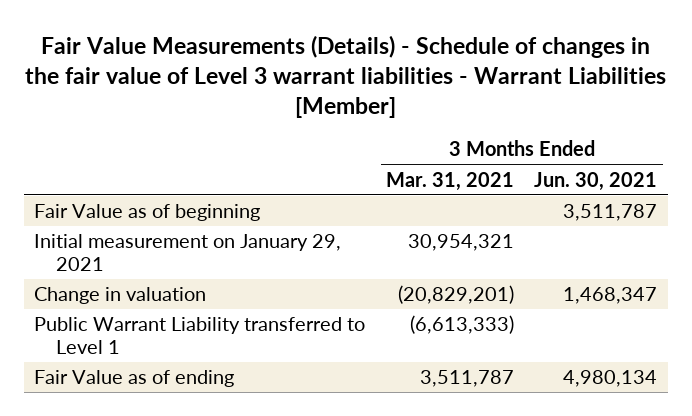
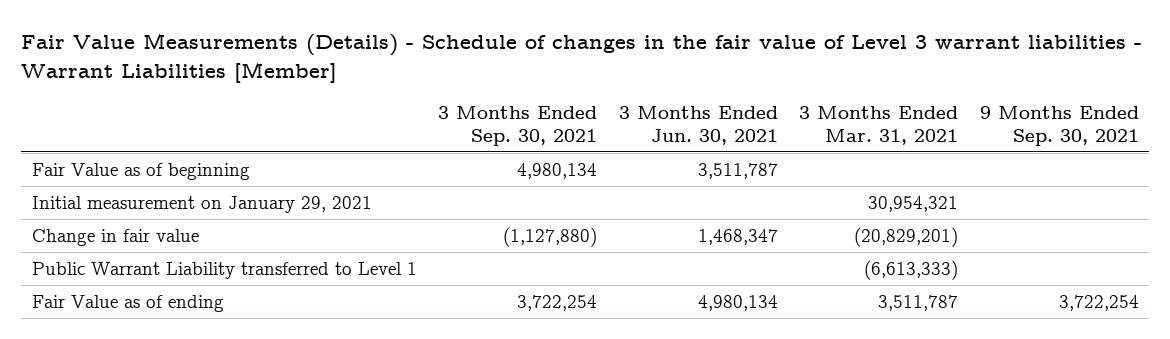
none -> [438,105,598,146] 3 Months Ended Sep. 30, 2021
none -> [979,105,1139,146] 9 Months Ended Sep. 30, 2021
[34,287,207,305] Change in valuation -> [31,228,199,246] Change in fair value

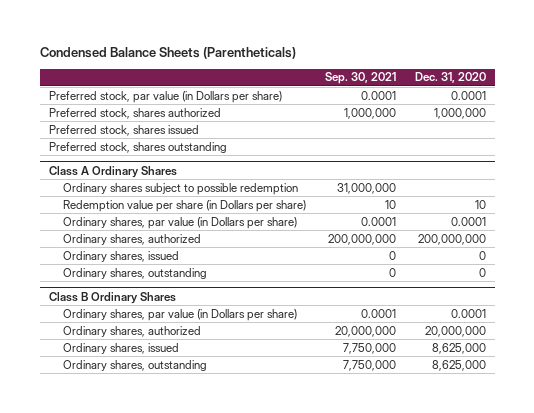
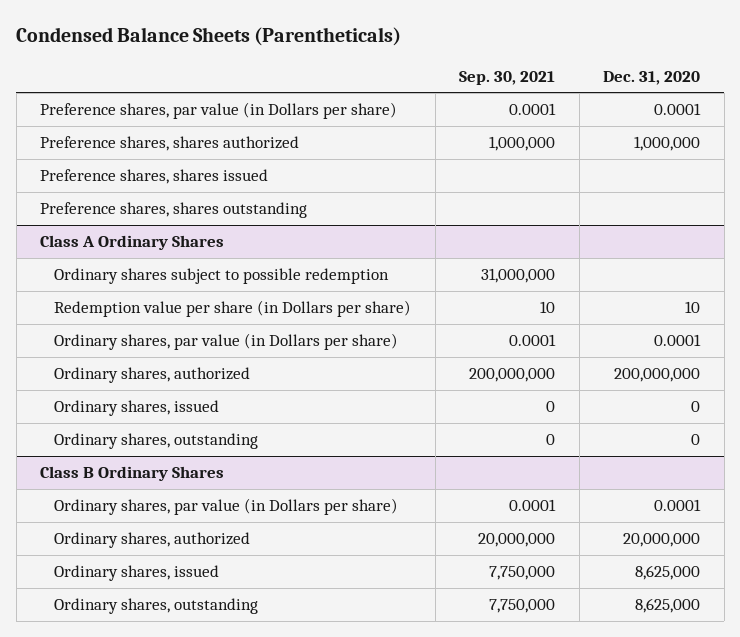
[48,90,282,103] Preferred stock, par value (in Dollars per share) -> [40,102,398,120] Preference shares, par value (in Dollars per share)
[48,107,221,119] Preferred stock, shares authorized -> [40,136,300,152] Preference shares, shares authorized
[48,124,199,136] Preferred stock, shares issued -> [40,169,269,185] Preference shares, shares issued
[48,141,227,153] Preferred stock, shares outstanding -> [40,202,308,219] Preference shares, shares outstanding

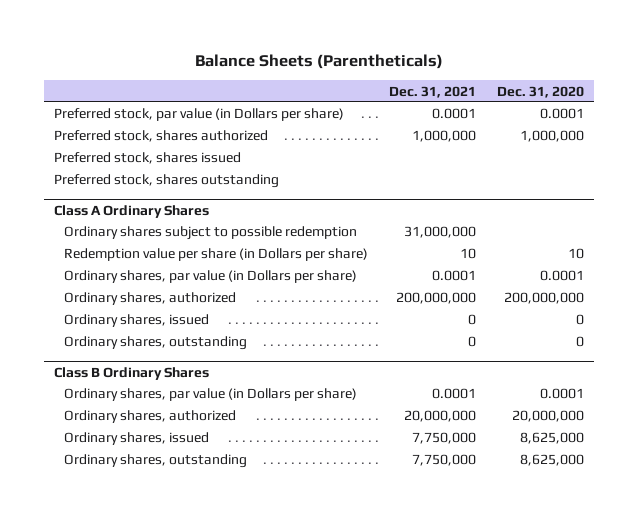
[16,27,402,47] Condensed Balance Sheets (Parentheticals) -> [195,54,444,70] Balance Sheets (Parentheticals)
[459,70,556,85] Sep. 30, 2021 -> none
none -> [389,85,477,98] Dec. 31, 2021
[40,102,398,120] Preference shares, par value (in Dollars per share) -> [54,108,345,122] Preferred stock, par value (in Dollars per share)
[40,136,300,152] Preference shares, shares authorized -> [54,130,269,143] Preferred stock, shares authorized
[40,169,269,185] Preference shares, shares issued -> [54,152,242,165] Preferred stock, shares issued
[40,202,308,219] Preference shares, shares outstanding -> [54,174,280,189] Preferred stock, shares outstanding

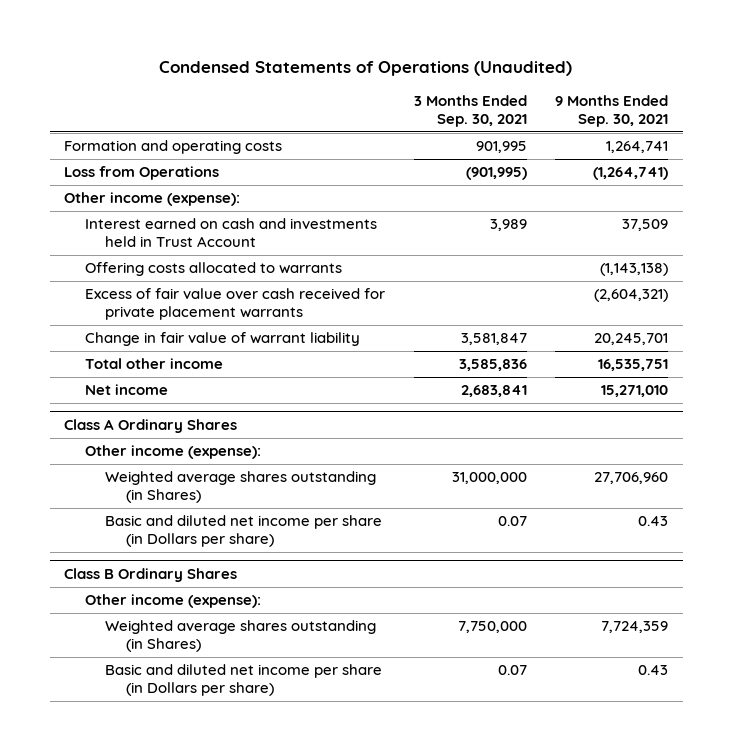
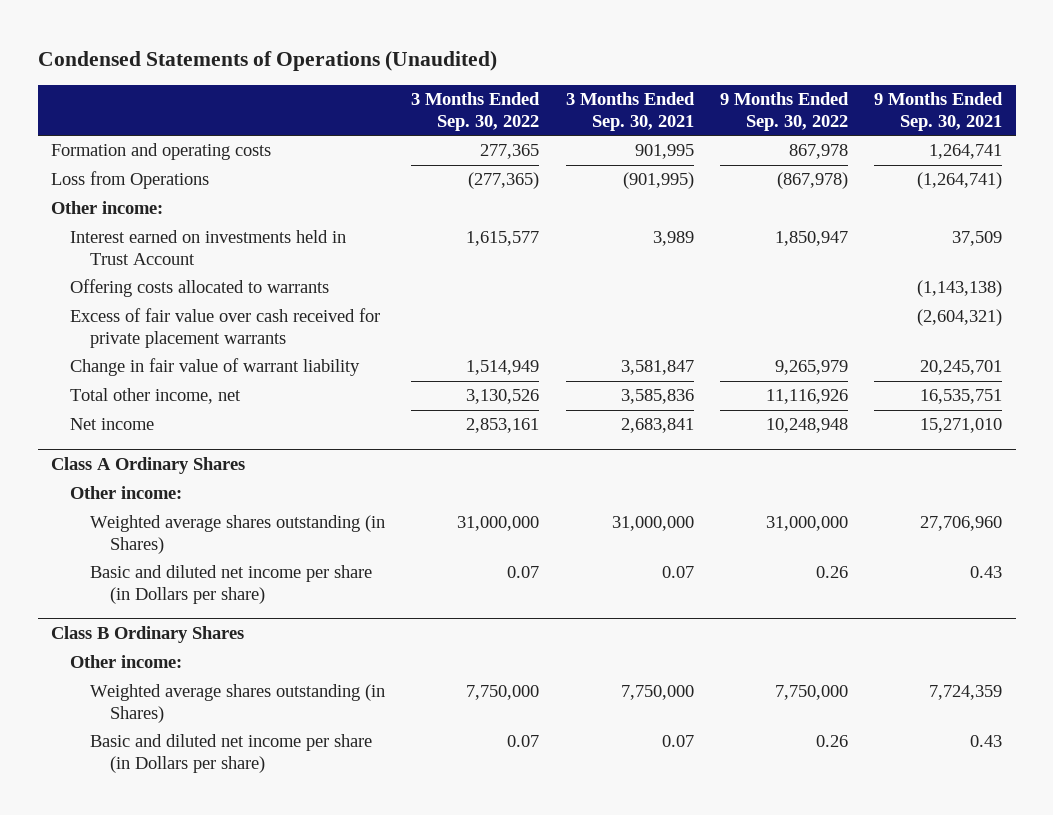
none -> [411,92,541,131] 3 Months Ended Sep. 30, 2022
none -> [720,92,850,131] 9 Months Ended Sep. 30, 2022
[64,192,241,207] Other income (expense): -> [50,201,163,215] Other income:
[84,218,377,248] Interest earned on cash and investments held in Trust Account -> [70,230,347,265] Interest earned on investments held in Trust Account
[84,358,223,370] Total other income -> [70,388,242,405] Total other income, net
[84,445,261,460] Other income (expense): -> [70,486,183,500] Other income:
[84,594,261,609] Other income (expense): -> [70,655,183,669] Other income:

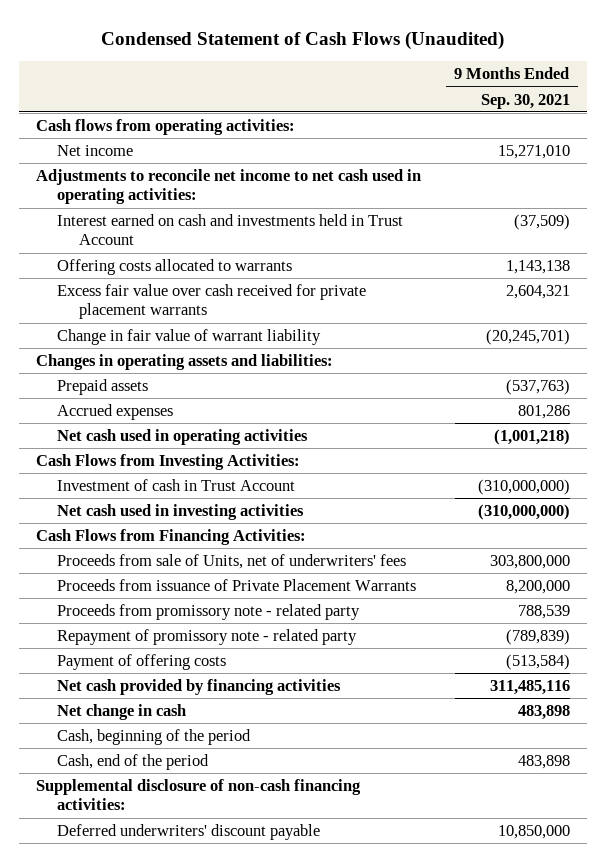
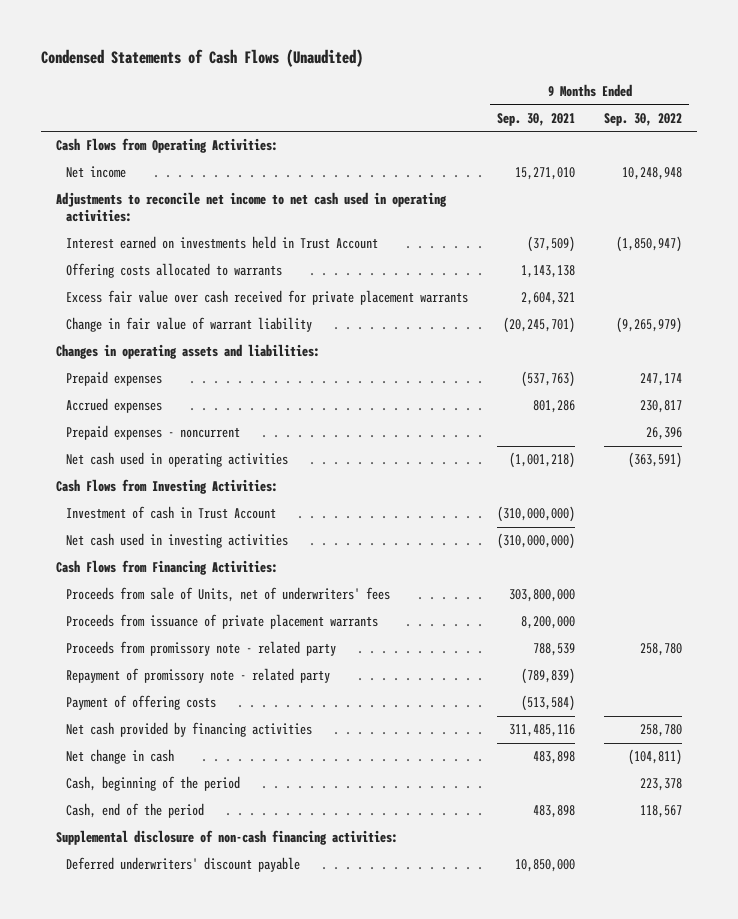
[100,30,504,50] Condensed Statement of Cash Flows (Unaudited) -> [41,49,364,68] Condensed Statements of Cash Flows (Unaudited)
none -> [604,112,683,126] Sep. 30, 2022
[35,119,295,136] Cash flows from operating activities: -> [55,138,278,154] Cash Flows from Operating Activities:
[57,214,404,246] Interest earned on cash and investments held in Trust Account -> [65,236,378,250] Interest earned on investments held in Trust Account
[57,379,149,396] Prepaid assets -> [65,371,162,387] Prepaid expenses
none -> [65,425,240,441] Prepaid expenses - noncurrent
[57,579,417,592] Proceeds from issuance of Private Placement Warrants -> [65,614,378,630] Proceeds from issuance of private placement warrants

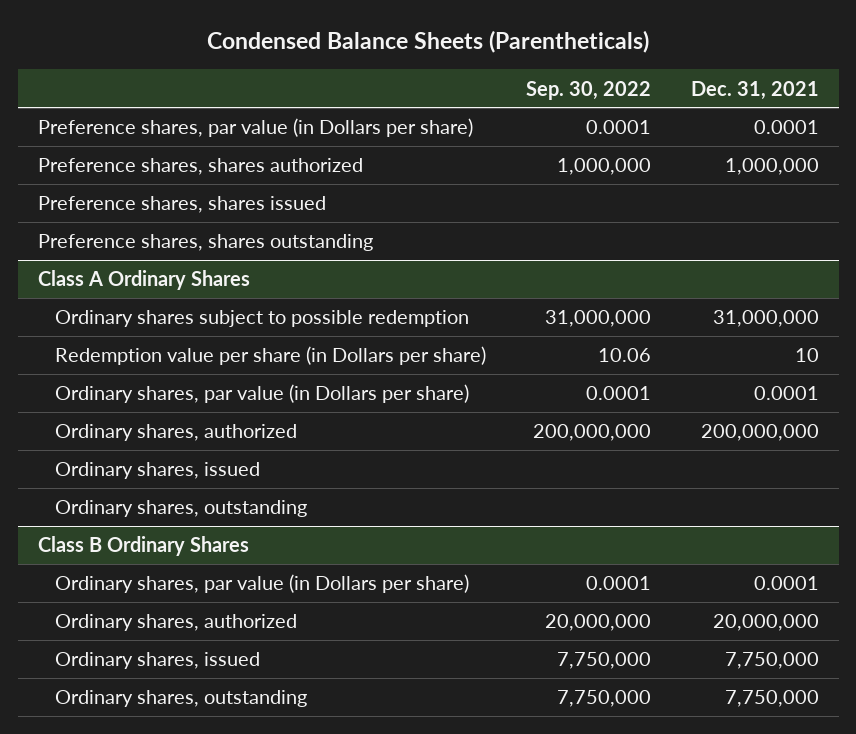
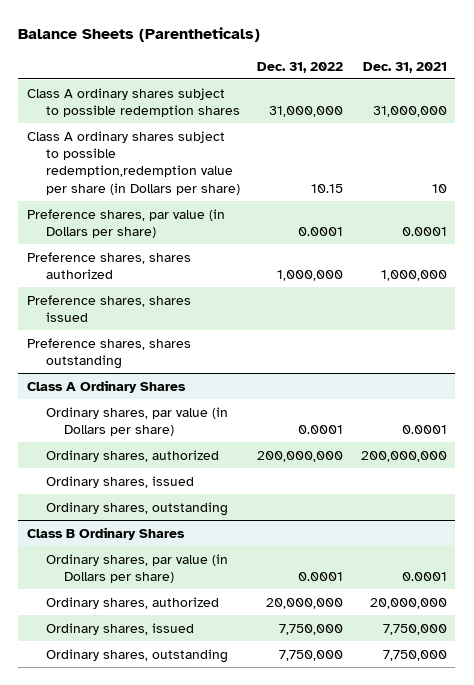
[207,30,650,54] Condensed Balance Sheets (Parentheticals) -> [18,27,261,43] Balance Sheets (Parentheticals)
[525,80,651,100] Sep. 30, 2022 -> none
none -> [257,61,344,73] Dec. 31, 2022
none -> [27,87,240,117] Class A ordinary shares subject to possible redemption shares
none -> [27,130,240,195] Class A ordinary shares subject to possible redemption,redemption value per share (in Dollars per share)
[54,310,469,328] Ordinary shares subject to possible redemption -> none
[54,346,486,366] Redemption value per share (in Dollars per share) -> none

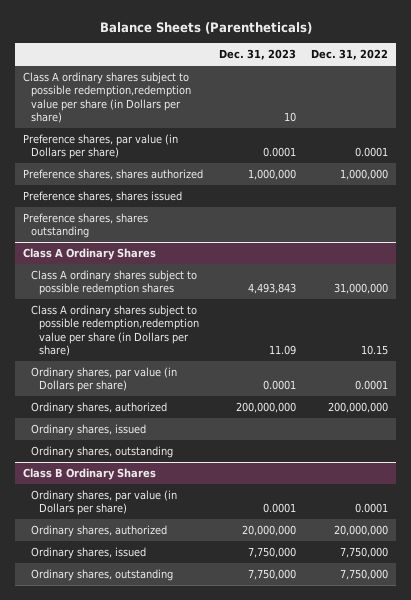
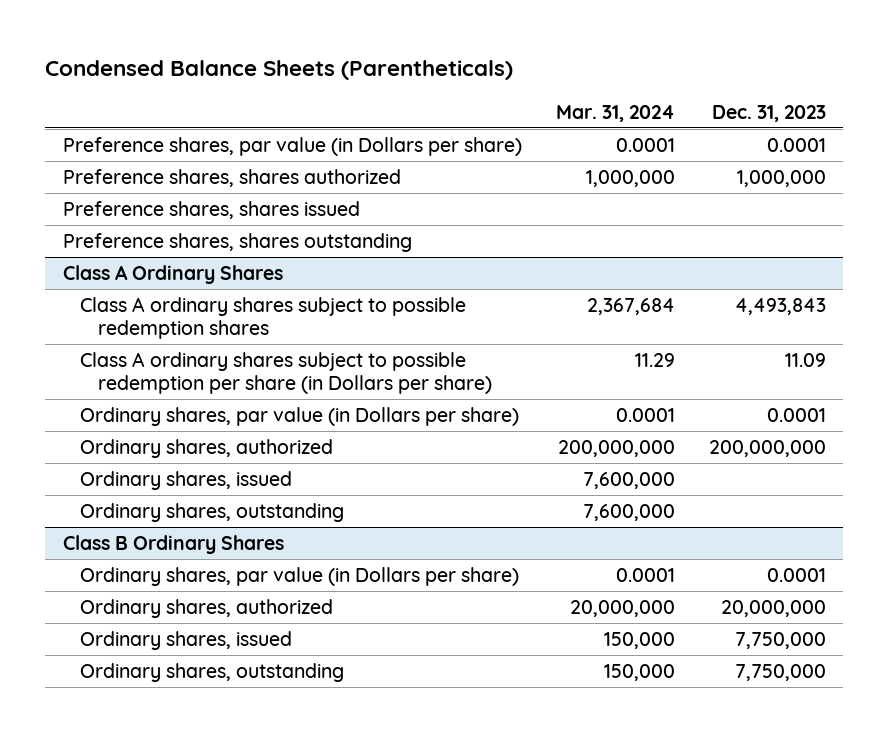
[99,22,312,35] Balance Sheets (Parentheticals) -> [45,60,514,81] Condensed Balance Sheets (Parentheticals)
[311,49,389,61] Dec. 31, 2022 -> none
none -> [555,104,675,122] Mar. 31, 2024
[22,71,192,124] Class A ordinary shares subject to possible redemption,redemption value per share (in Dollars per share) -> none
[31,304,200,357] Class A ordinary shares subject to possible redemption,redemption value per share (in Dollars per share) -> [80,351,493,395] Class A ordinary shares subject to possible redemption per share (in Dollars per share)

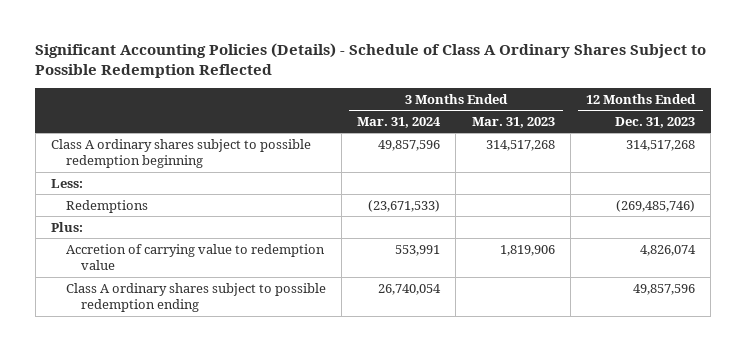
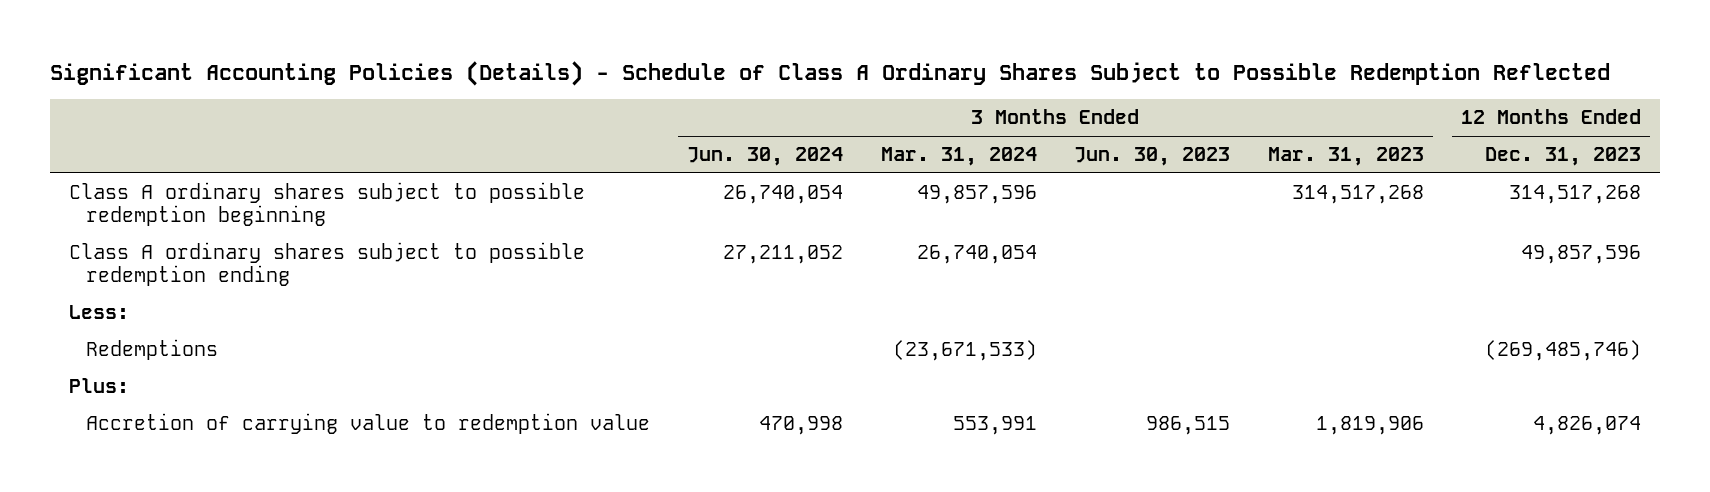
none -> [687,147,844,167] Jun. 30, 2024
none -> [1074,147,1231,167] Jun. 30, 2023
[65,282,326,313] Class A ordinary shares subject to possible redemption ending -> [68,242,585,287] Class A ordinary shares subject to possible redemption ending

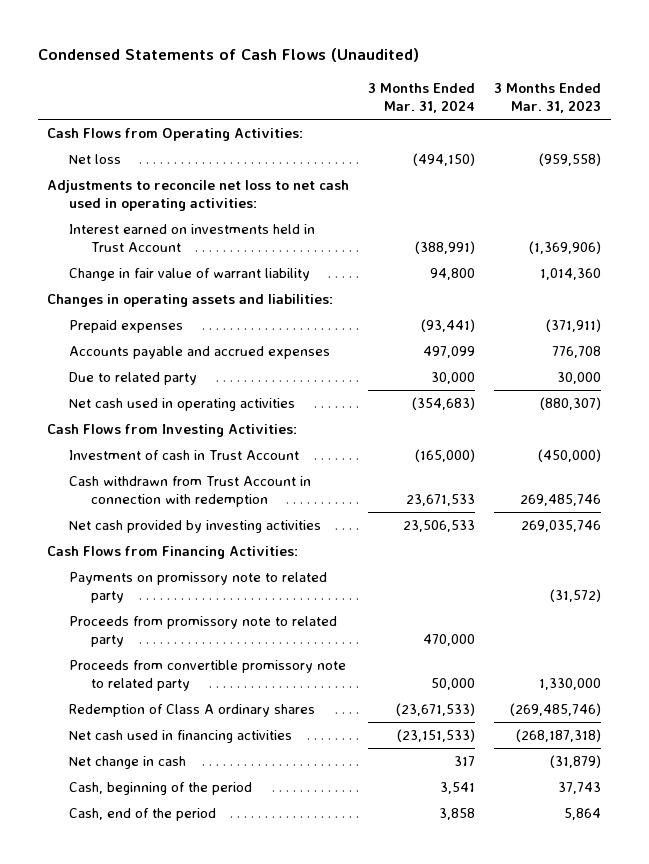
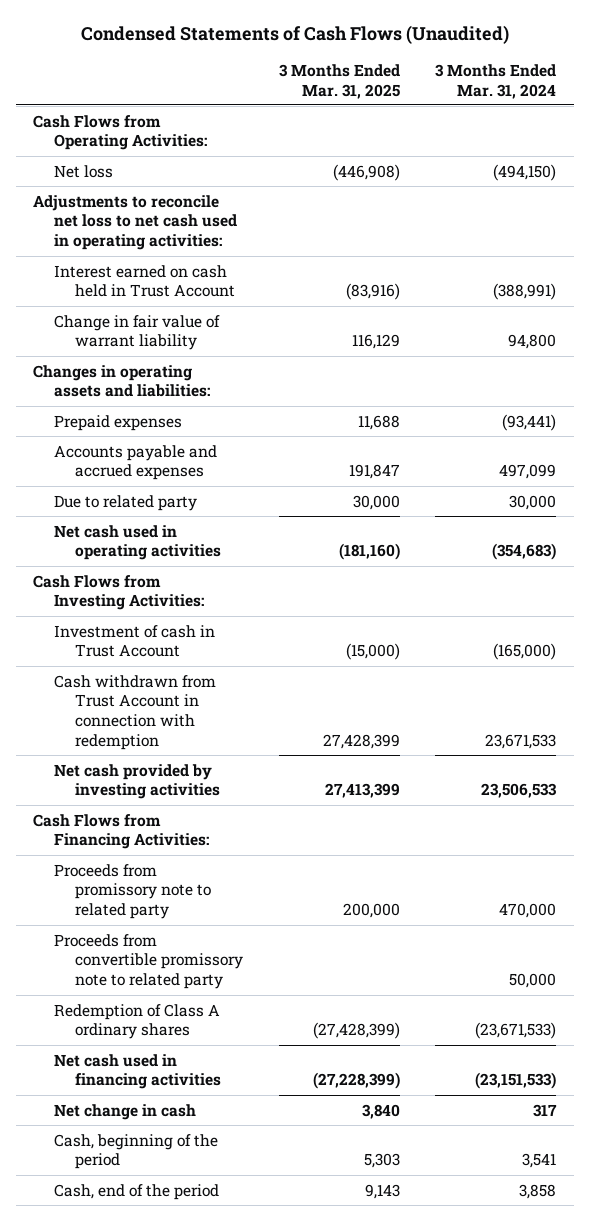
[494,82,602,113] 3 Months Ended Mar. 31, 2023 -> none
none -> [278,63,400,99] 3 Months Ended Mar. 31, 2025
[69,224,316,253] Interest earned on investments held in Trust Account -> [54,264,236,298] Interest earned on cash held in Trust Account
[69,572,328,604] Payments on promissory note to related party -> none

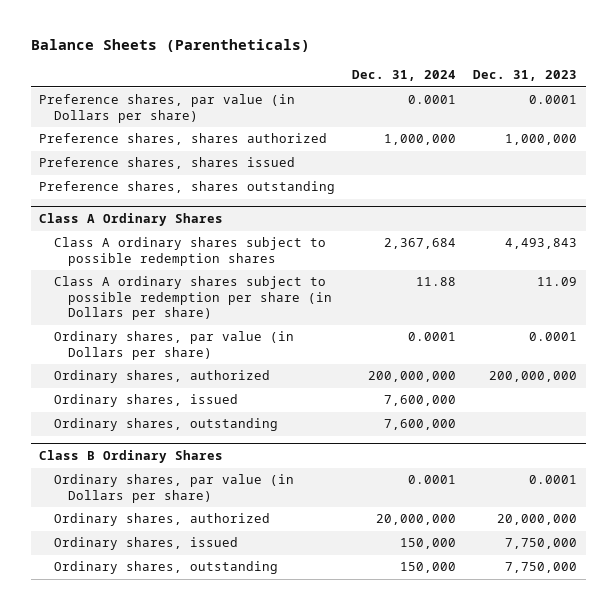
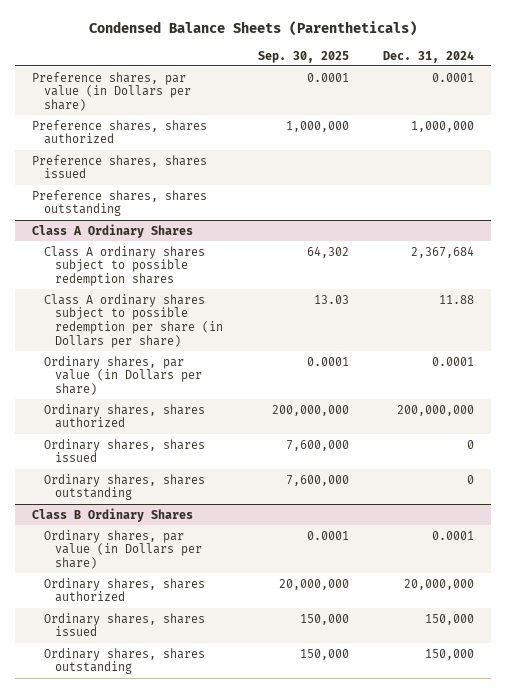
[30,39,310,53] Balance Sheets (Parentheticals) -> [89,21,418,37] Condensed Balance Sheets (Parentheticals)
[473,70,578,82] Dec. 31, 2023 -> none
none -> [257,50,349,63] Sep. 30, 2025
[53,370,270,384] Ordinary shares, authorized -> [43,403,205,429] Ordinary shares, shares authorized
[53,394,238,408] Ordinary shares, issued -> [43,438,205,463] Ordinary shares, shares issued
[384,395,457,407] 7,600,000 -> [467,439,475,449] 0
[53,418,278,432] Ordinary shares, outstanding -> [43,473,205,501] Ordinary shares, shares outstanding
[384,419,457,431] 7,600,000 -> [467,474,475,484] 0
[53,513,270,527] Ordinary shares, authorized -> [43,577,205,603] Ordinary shares, shares authorized
[53,537,238,551] Ordinary shares, issued -> [43,612,205,637] Ordinary shares, shares issued
[53,561,278,575] Ordinary shares, outstanding -> [43,647,205,675] Ordinary shares, shares outstanding

